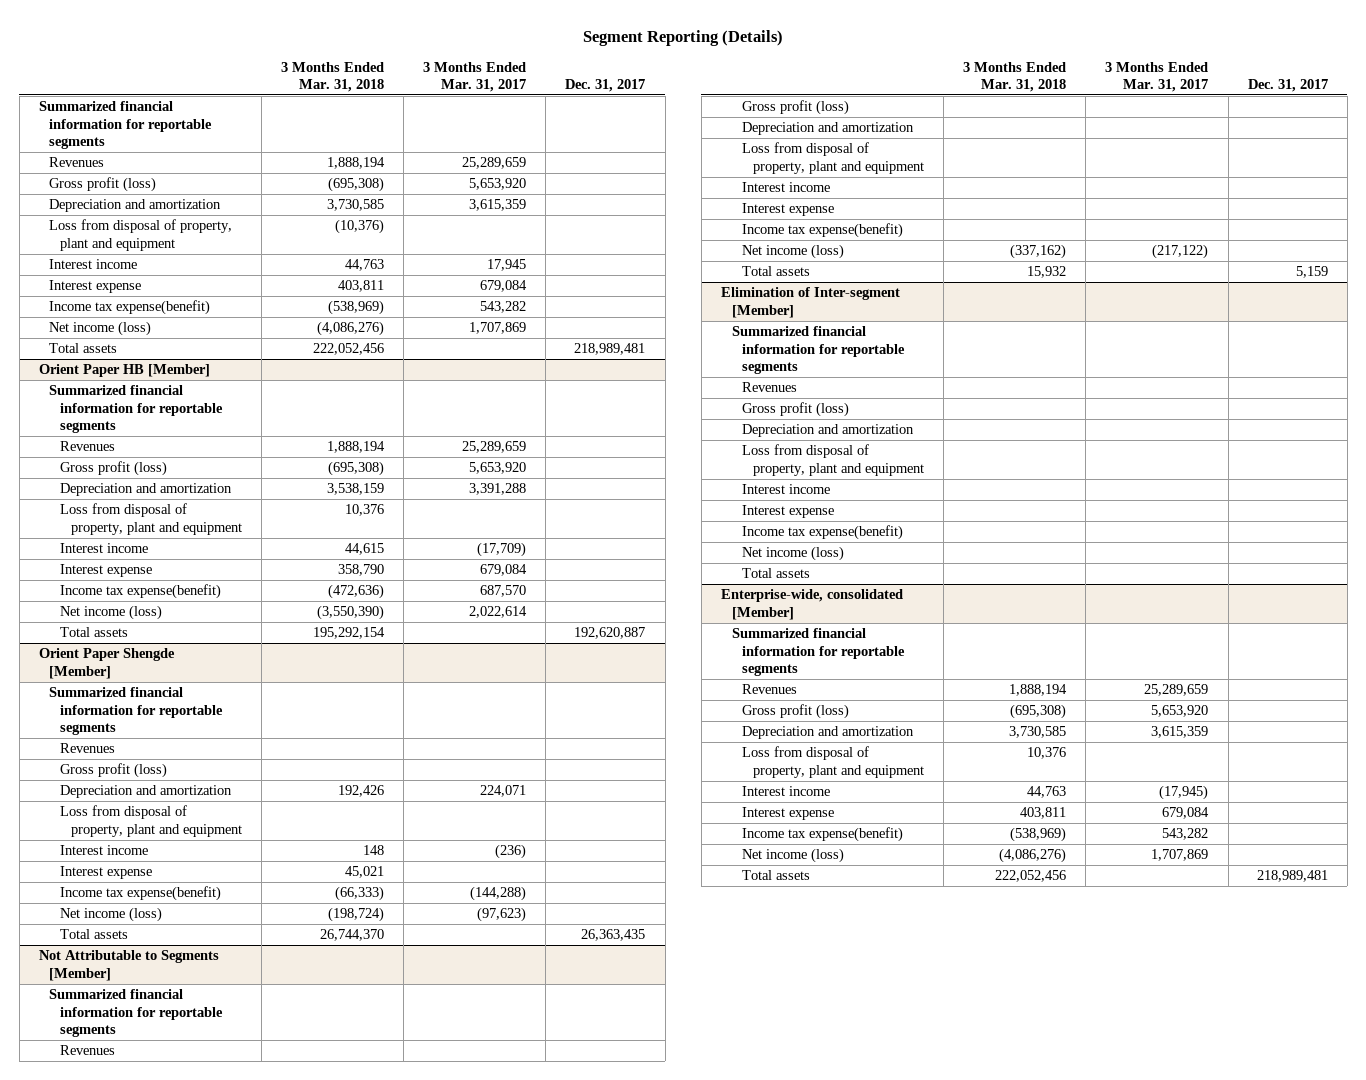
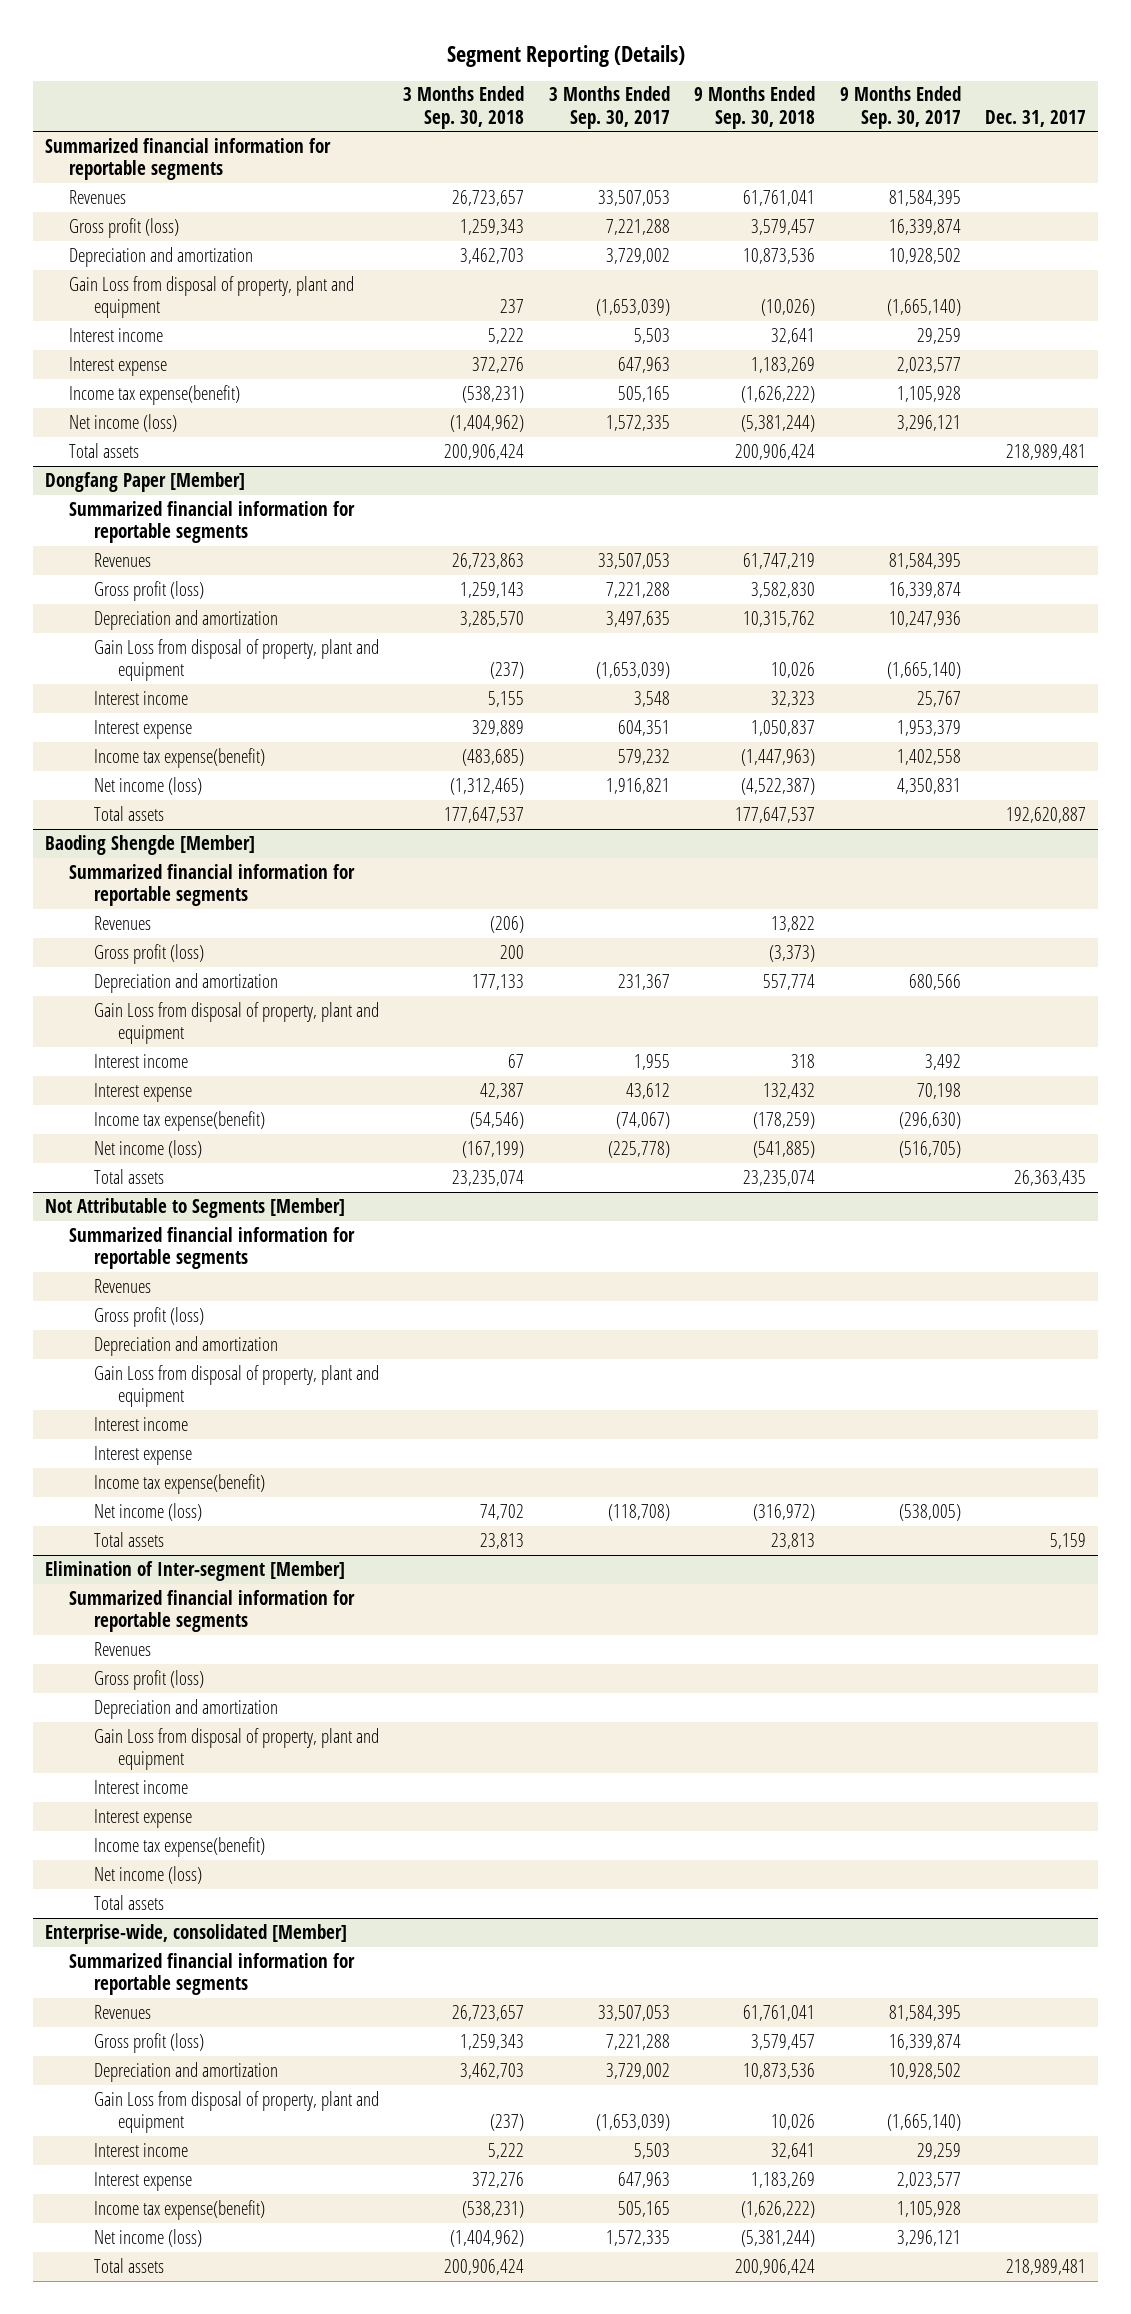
[281,61,385,92] 3 Months Ended Mar. 31, 2018 -> none
[423,61,527,92] 3 Months Ended Mar. 31, 2017 -> none
none -> [403,86,525,129] 3 Months Ended Sep. 30, 2018
none -> [548,86,670,129] 3 Months Ended Sep. 30, 2017
none -> [694,86,816,129] 9 Months Ended Sep. 30, 2018
none -> [839,86,961,129] 9 Months Ended Sep. 30, 2017
[49,219,233,251] Loss from disposal of property, plant and equipment -> [69,275,355,319] Gain Loss from disposal of property, plant and equipment
[38,364,210,378] Orient Paper HB [Member] -> [45,471,246,492] Dongfang Paper [Member]
[60,503,242,535] Loss from disposal of property, plant and equipment -> [93,638,379,682] Gain Loss from disposal of property, plant and equipment
[38,648,175,679] Orient Paper Shengde [Member] -> [45,834,256,855] Baoding Shengde [Member]
[60,805,242,837] Loss from disposal of property, plant and equipment -> [93,1001,379,1045] Gain Loss from disposal of property, plant and equipment
[742,142,925,174] Loss from disposal of property, plant and equipment -> [93,1364,379,1408] Gain Loss from disposal of property, plant and equipment
[742,444,925,476] Loss from disposal of property, plant and equipment -> [93,1727,379,1771] Gain Loss from disposal of property, plant and equipment
[742,746,925,778] Loss from disposal of property, plant and equipment -> [93,2090,379,2134] Gain Loss from disposal of property, plant and equipment

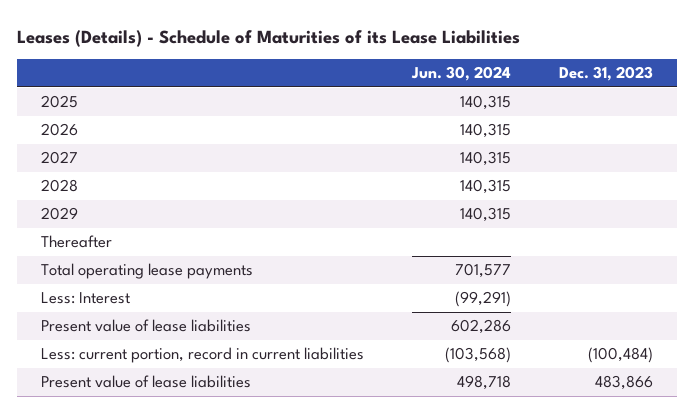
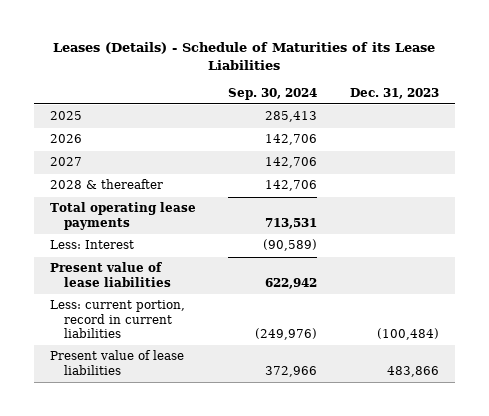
[411,66,512,82] Jun. 30, 2024 -> none
none -> [228,87,318,100] Sep. 30, 2024
[41,179,79,193] 2028 -> none
[41,207,79,221] 2029 -> none
[41,235,113,249] Thereafter -> [50,179,164,190] 2028 & thereafter

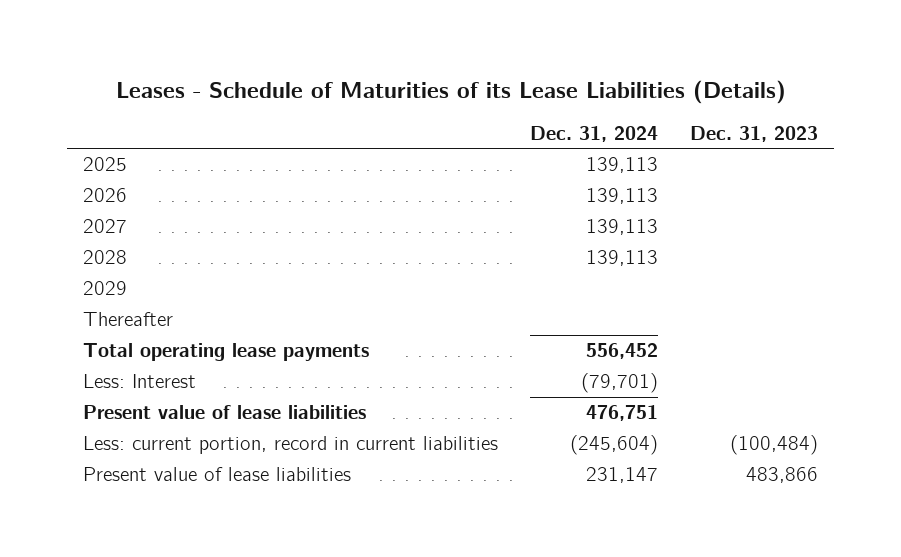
[53,42,436,70] Leases (Details) - Schedule of Maturities of its Lease Liabilities -> [115,79,786,104] Leases - Schedule of Maturities of its Lease Liabilities (Details)
[228,87,318,100] Sep. 30, 2024 -> none
none -> [530,125,659,142] Dec. 31, 2024
none -> [83,250,128,265] 2028
none -> [83,281,128,296] 2029
[50,179,164,190] 2028 & thereafter -> [83,312,174,327] Thereafter

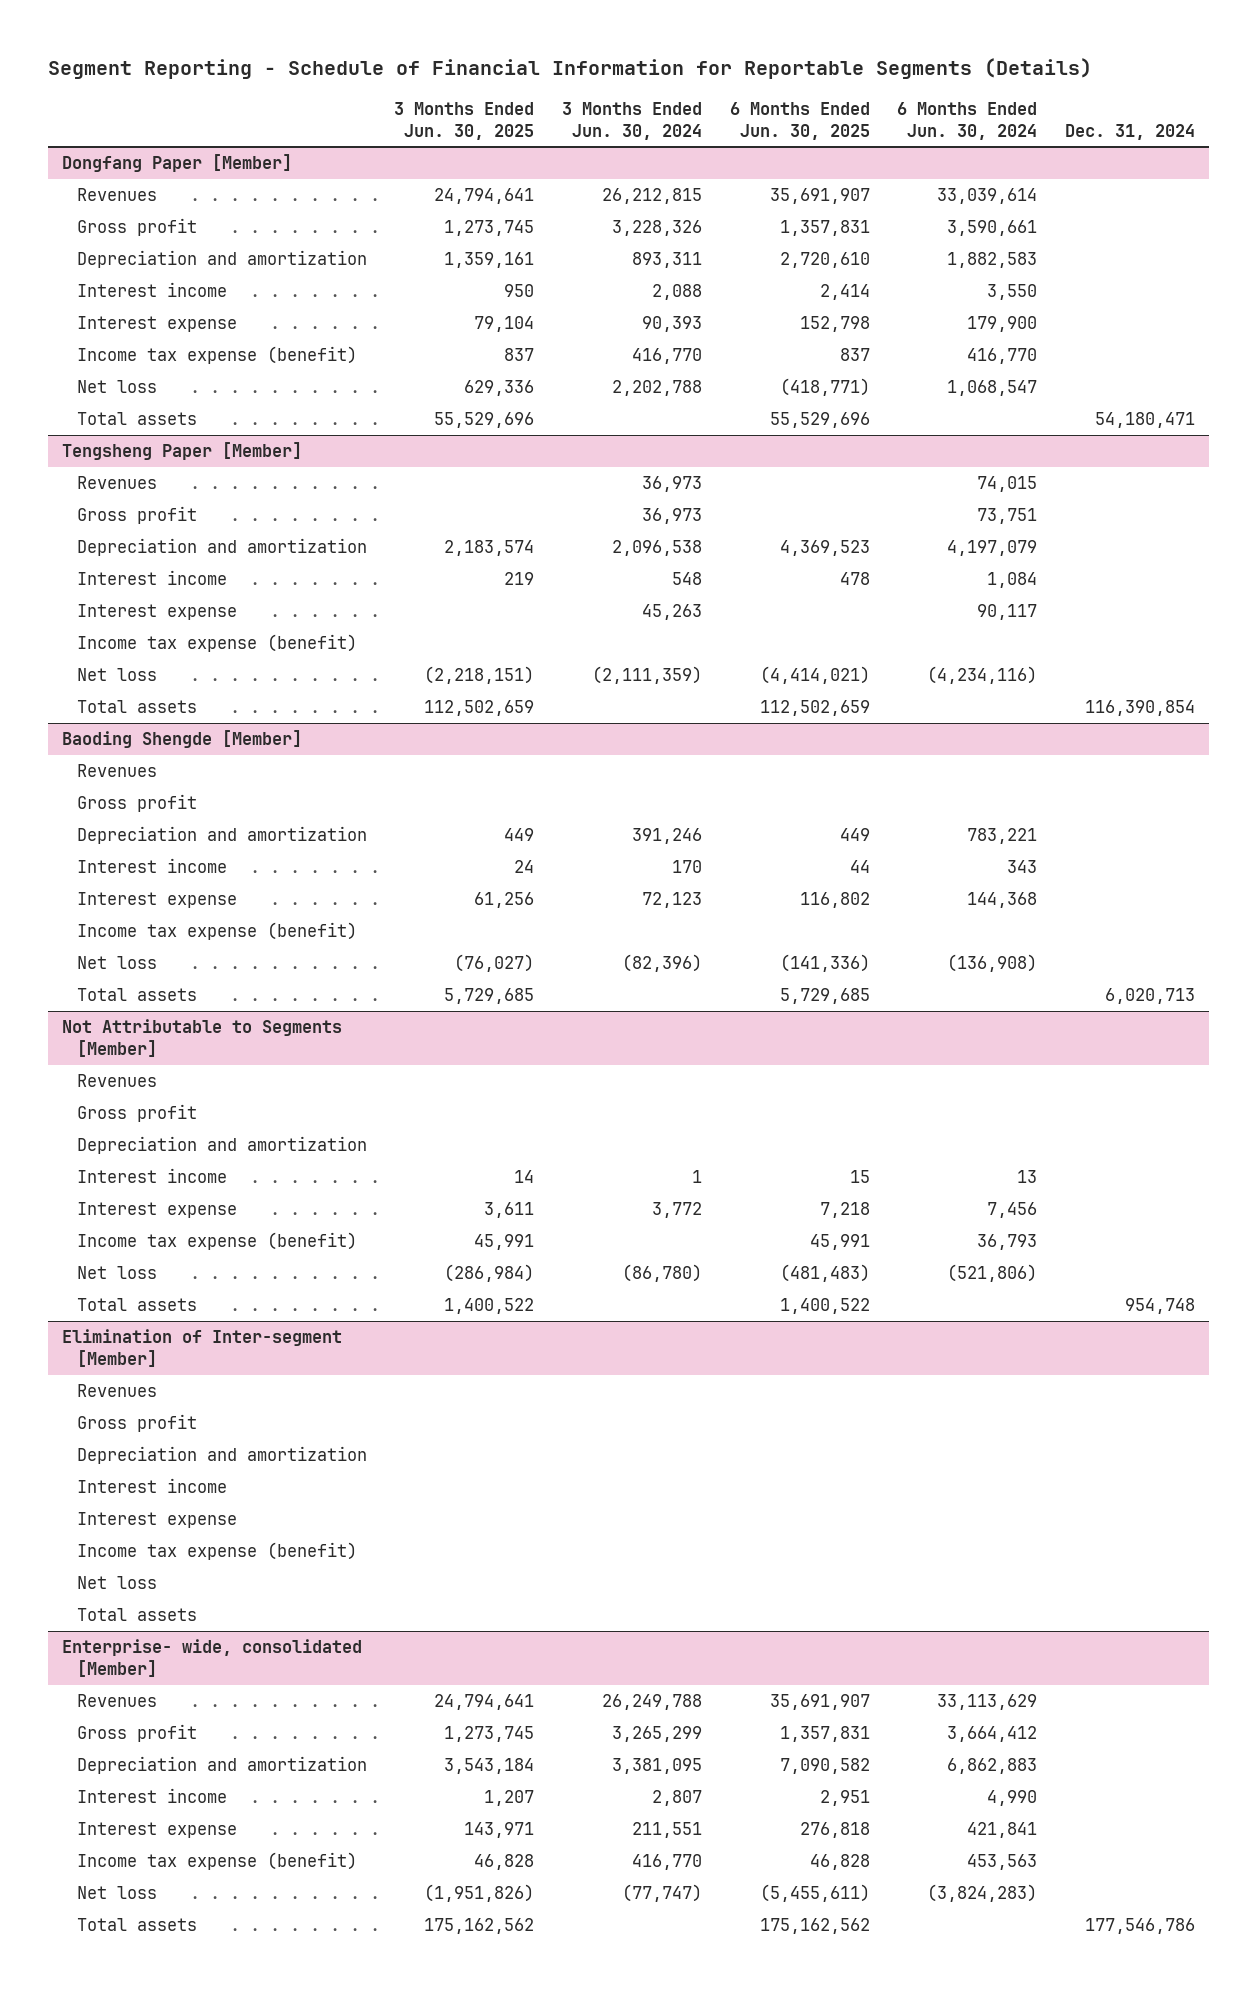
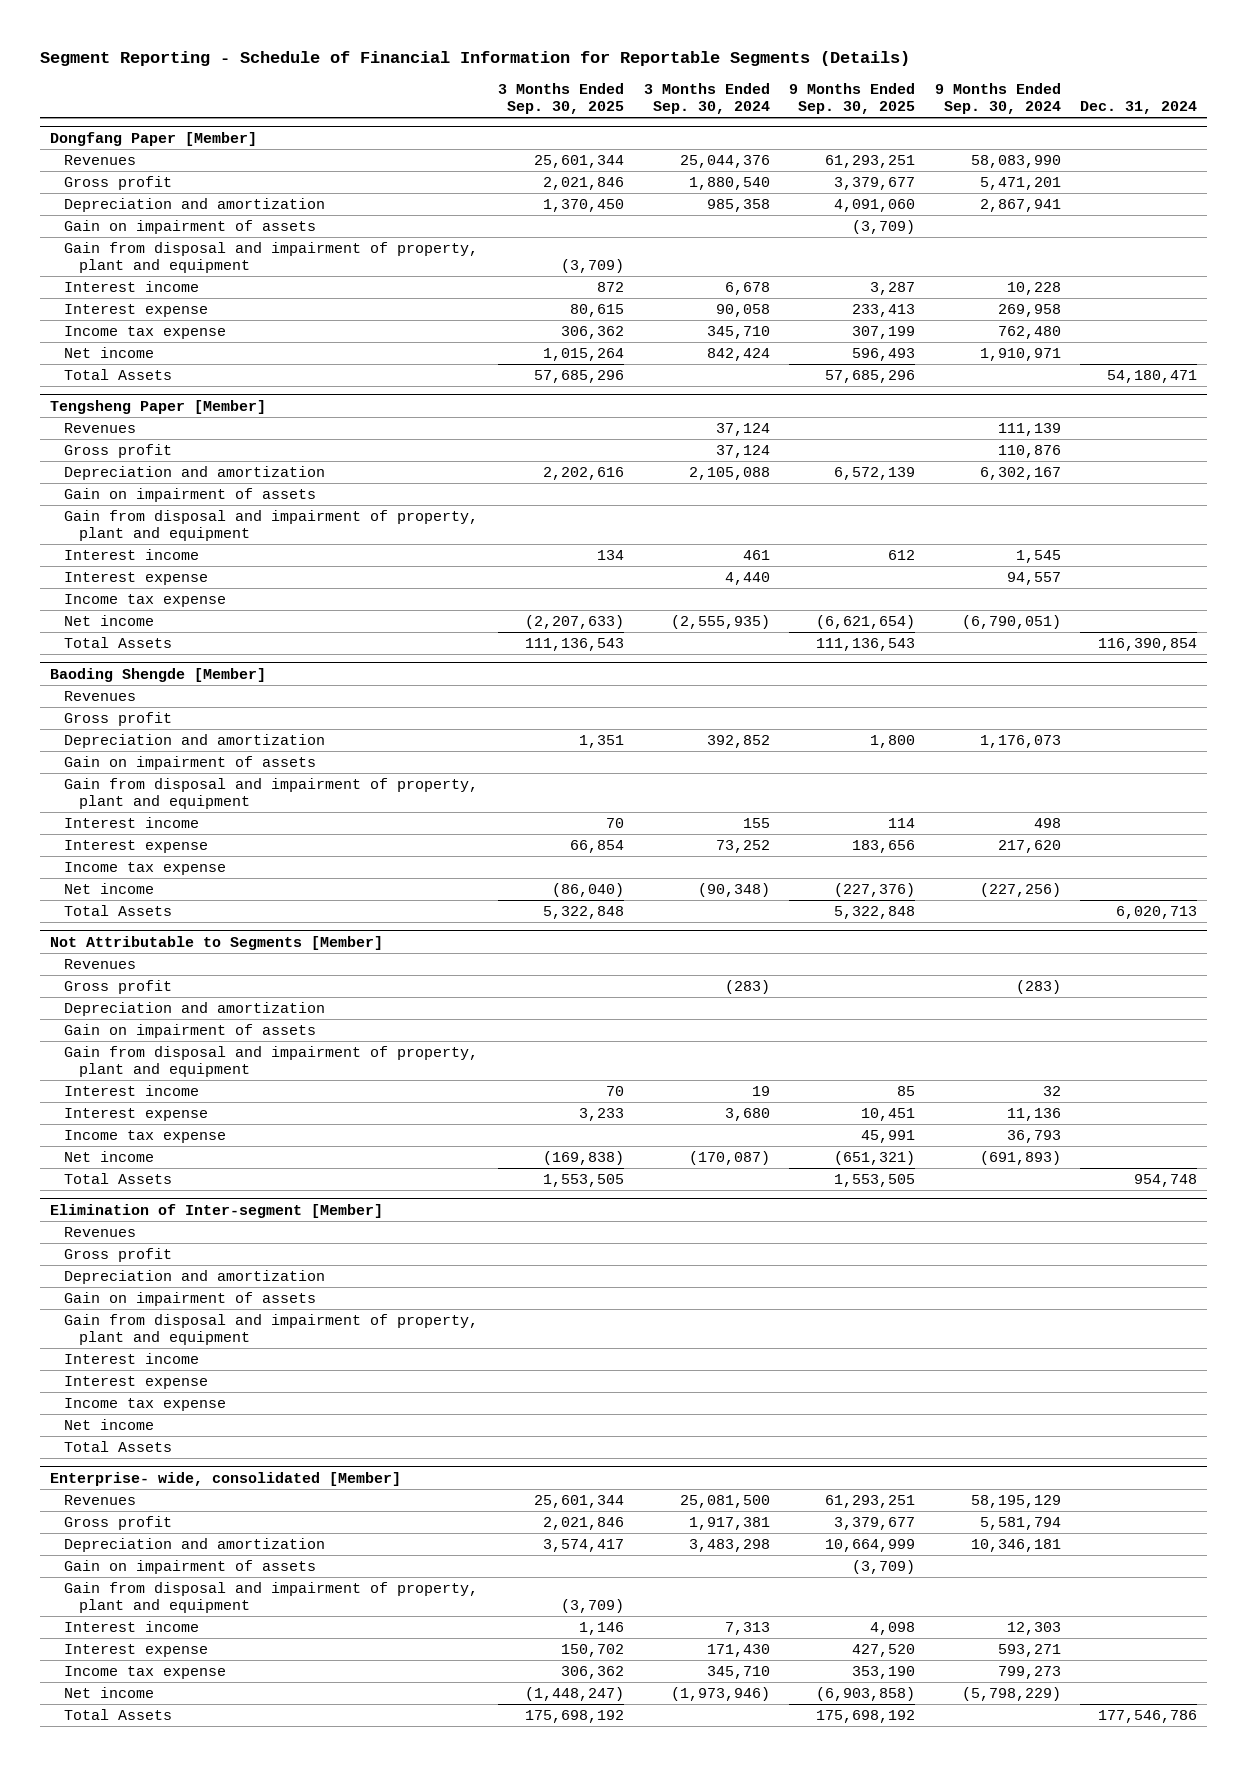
[394,101,535,140] 3 Months Ended Jun. 30, 2025 -> none
[561,101,702,140] 3 Months Ended Jun. 30, 2024 -> none
[729,101,870,140] 6 Months Ended Jun. 30, 2025 -> none
[897,101,1038,140] 6 Months Ended Jun. 30, 2024 -> none
none -> [497,82,624,114] 3 Months Ended Sep. 30, 2025
none -> [643,82,770,114] 3 Months Ended Sep. 30, 2024
none -> [789,82,916,114] 9 Months Ended Sep. 30, 2025
none -> [934,82,1061,114] 9 Months Ended Sep. 30, 2024
none -> [64,219,317,234] Gain on impairment of assets
none -> [64,241,479,274] Gain from disposal and impairment of property, plant and equipment
[76,346,357,365] Income tax expense (benefit) -> [64,325,227,339] Income tax expense
[76,380,157,394] Net loss -> [64,346,155,358] Net income
[76,412,197,426] Total assets -> [64,368,173,380] Total Assets
none -> [64,487,317,502] Gain on impairment of assets
none -> [64,509,479,542] Gain from disposal and impairment of property, plant and equipment
[76,634,357,653] Income tax expense (benefit) -> [64,593,227,607] Income tax expense
[76,668,157,682] Net loss -> [64,614,155,626] Net income
[76,700,197,714] Total assets -> [64,636,173,648] Total Assets
none -> [64,755,317,770] Gain on impairment of assets
none -> [64,777,479,810] Gain from disposal and impairment of property, plant and equipment
[76,922,357,941] Income tax expense (benefit) -> [64,861,227,875] Income tax expense
[76,956,157,970] Net loss -> [64,882,155,894] Net income
[76,988,197,1002] Total assets -> [64,904,173,916] Total Assets
none -> [64,1023,317,1038] Gain on impairment of assets
none -> [64,1045,479,1078] Gain from disposal and impairment of property, plant and equipment
[76,1232,357,1251] Income tax expense (benefit) -> [64,1129,227,1143] Income tax expense
[76,1266,157,1280] Net loss -> [64,1150,155,1162] Net income
[76,1298,197,1312] Total assets -> [64,1172,173,1184] Total Assets
none -> [64,1291,317,1306] Gain on impairment of assets
none -> [64,1313,479,1346] Gain from disposal and impairment of property, plant and equipment
[76,1542,357,1561] Income tax expense (benefit) -> [64,1397,227,1411] Income tax expense
[76,1576,157,1590] Net loss -> [64,1418,155,1430] Net income
[76,1608,197,1622] Total assets -> [64,1440,173,1452] Total Assets
none -> [64,1559,317,1574] Gain on impairment of assets
none -> [64,1581,479,1614] Gain from disposal and impairment of property, plant and equipment
[76,1852,357,1871] Income tax expense (benefit) -> [64,1665,227,1679] Income tax expense
[76,1886,157,1900] Net loss -> [64,1686,155,1698] Net income
[76,1918,197,1932] Total assets -> [64,1708,173,1720] Total Assets

